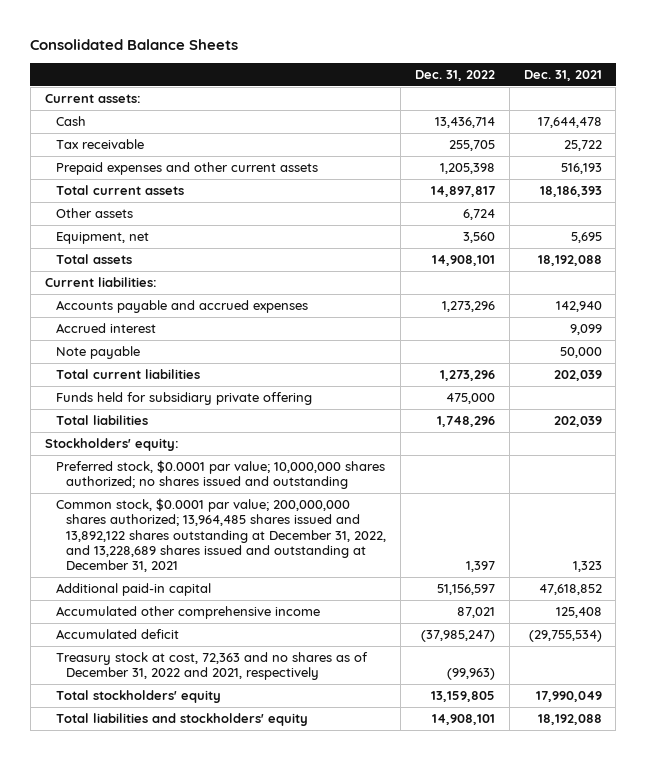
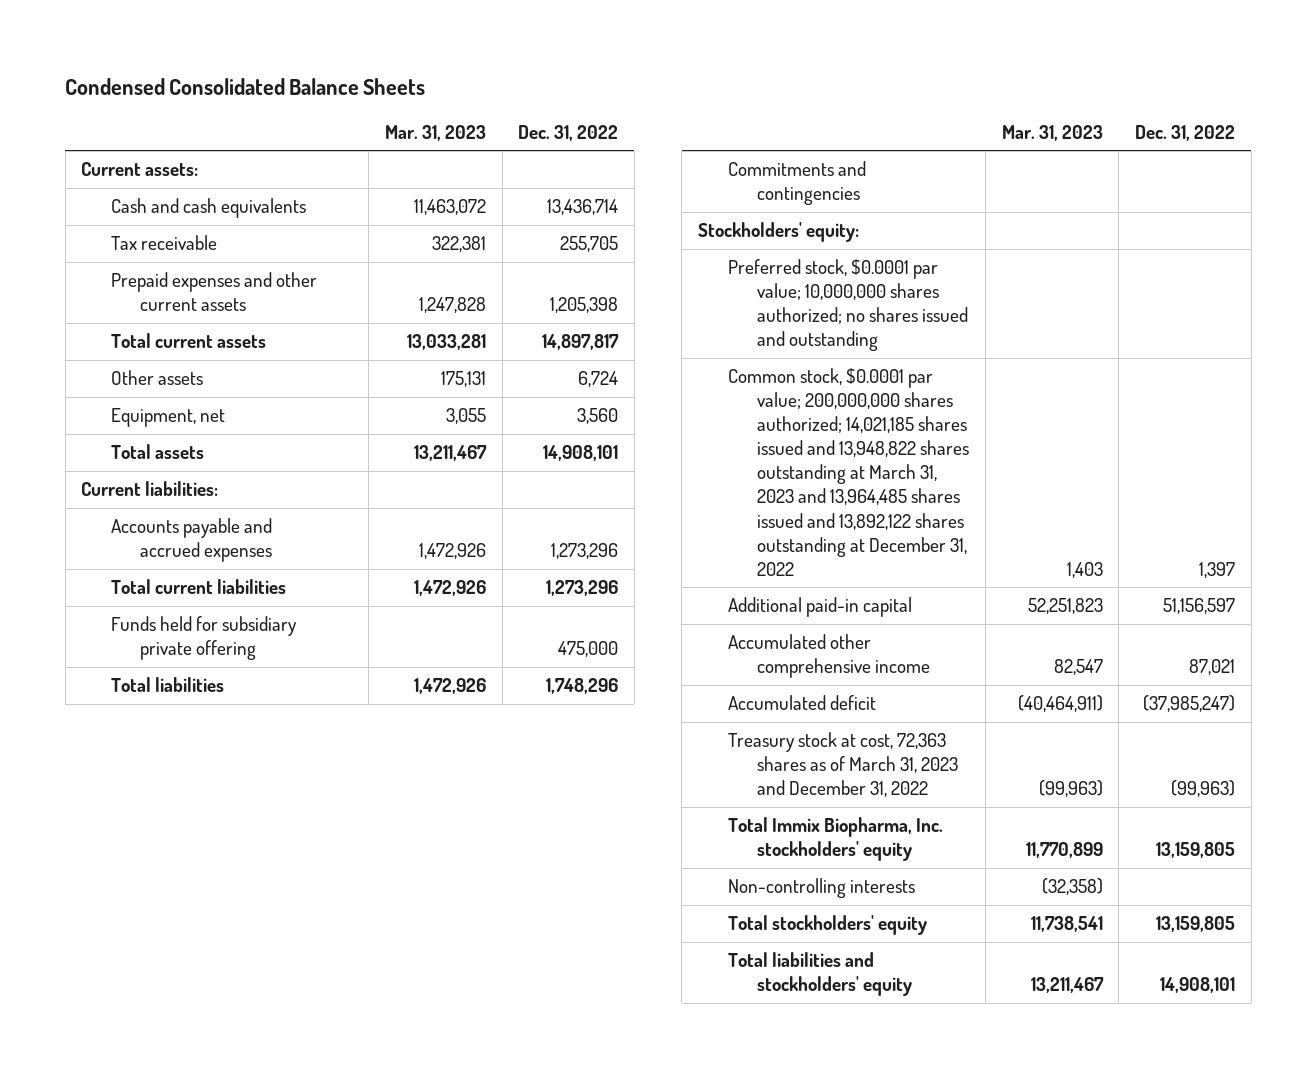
[30,39,239,51] Consolidated Balance Sheets -> [65,77,426,95] Condensed Consolidated Balance Sheets
[523,70,602,82] Dec. 31, 2021 -> none
none -> [384,124,486,141] Mar. 31, 2023
[55,115,86,126] Cash -> [110,198,306,219] Cash and cash equivalents
[55,322,156,333] Accrued interest -> none
[55,345,140,359] Note payable -> none
none -> [727,161,866,206] Commitments and contingencies
[55,497,387,573] Common stock, $0.0001 par value; 200,000,000 shares authorized; 13,964,485 shares issued and 13,892,122 shares outstanding at December 31, 2022, and 13,228,689 shares issued and outstanding at December 31, 2021 -> [727,368,970,576] Common stock, $0.0001 par value; 200,000,000 shares authorized; 14,021,185 shares issued and 13,948,822 shares outstanding at March 31, 2023 and 13,964,485 shares issued and 13,892,122 shares outstanding at December 31, 2022
[55,651,368,681] Treasury stock at cost, 72,363 and no shares as of December 31, 2022 and 2021, respectively -> [727,732,959,798] Treasury stock at cost, 72,363 shares as of March 31, 2023 and December 31, 2022
none -> [727,817,943,862] Total Immix Biopharma, Inc. stockholders' equity
none -> [727,878,915,899] Non-controlling interests

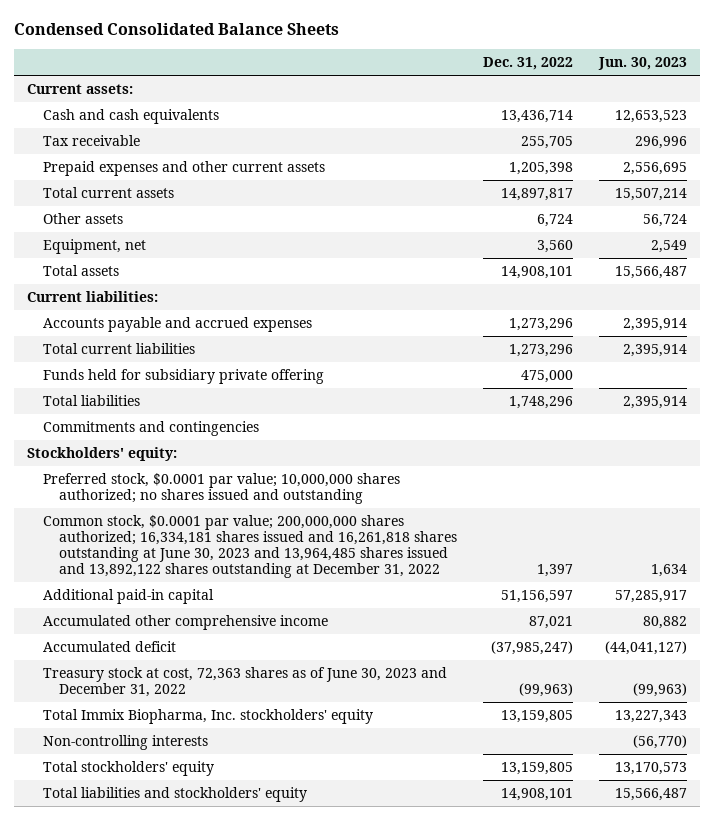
[384,124,486,141] Mar. 31, 2023 -> none
none -> [597,57,687,71] Jun. 30, 2023
[727,368,970,576] Common stock, $0.0001 par value; 200,000,000 shares authorized; 14,021,185 shares issued and 13,948,822 shares outstanding at March 31, 2023 and 13,964,485 shares issued and 13,892,122 shares outstanding at December 31, 2022 -> [42,515,457,579] Common stock, $0.0001 par value; 200,000,000 shares authorized; 16,334,181 shares issued and 16,261,818 shares outstanding at June 30, 2023 and 13,964,485 shares issued and 13,892,122 shares outstanding at December 31, 2022
[727,732,959,798] Treasury stock at cost, 72,363 shares as of March 31, 2023 and December 31, 2022 -> [42,667,447,698] Treasury stock at cost, 72,363 shares as of June 30, 2023 and December 31, 2022

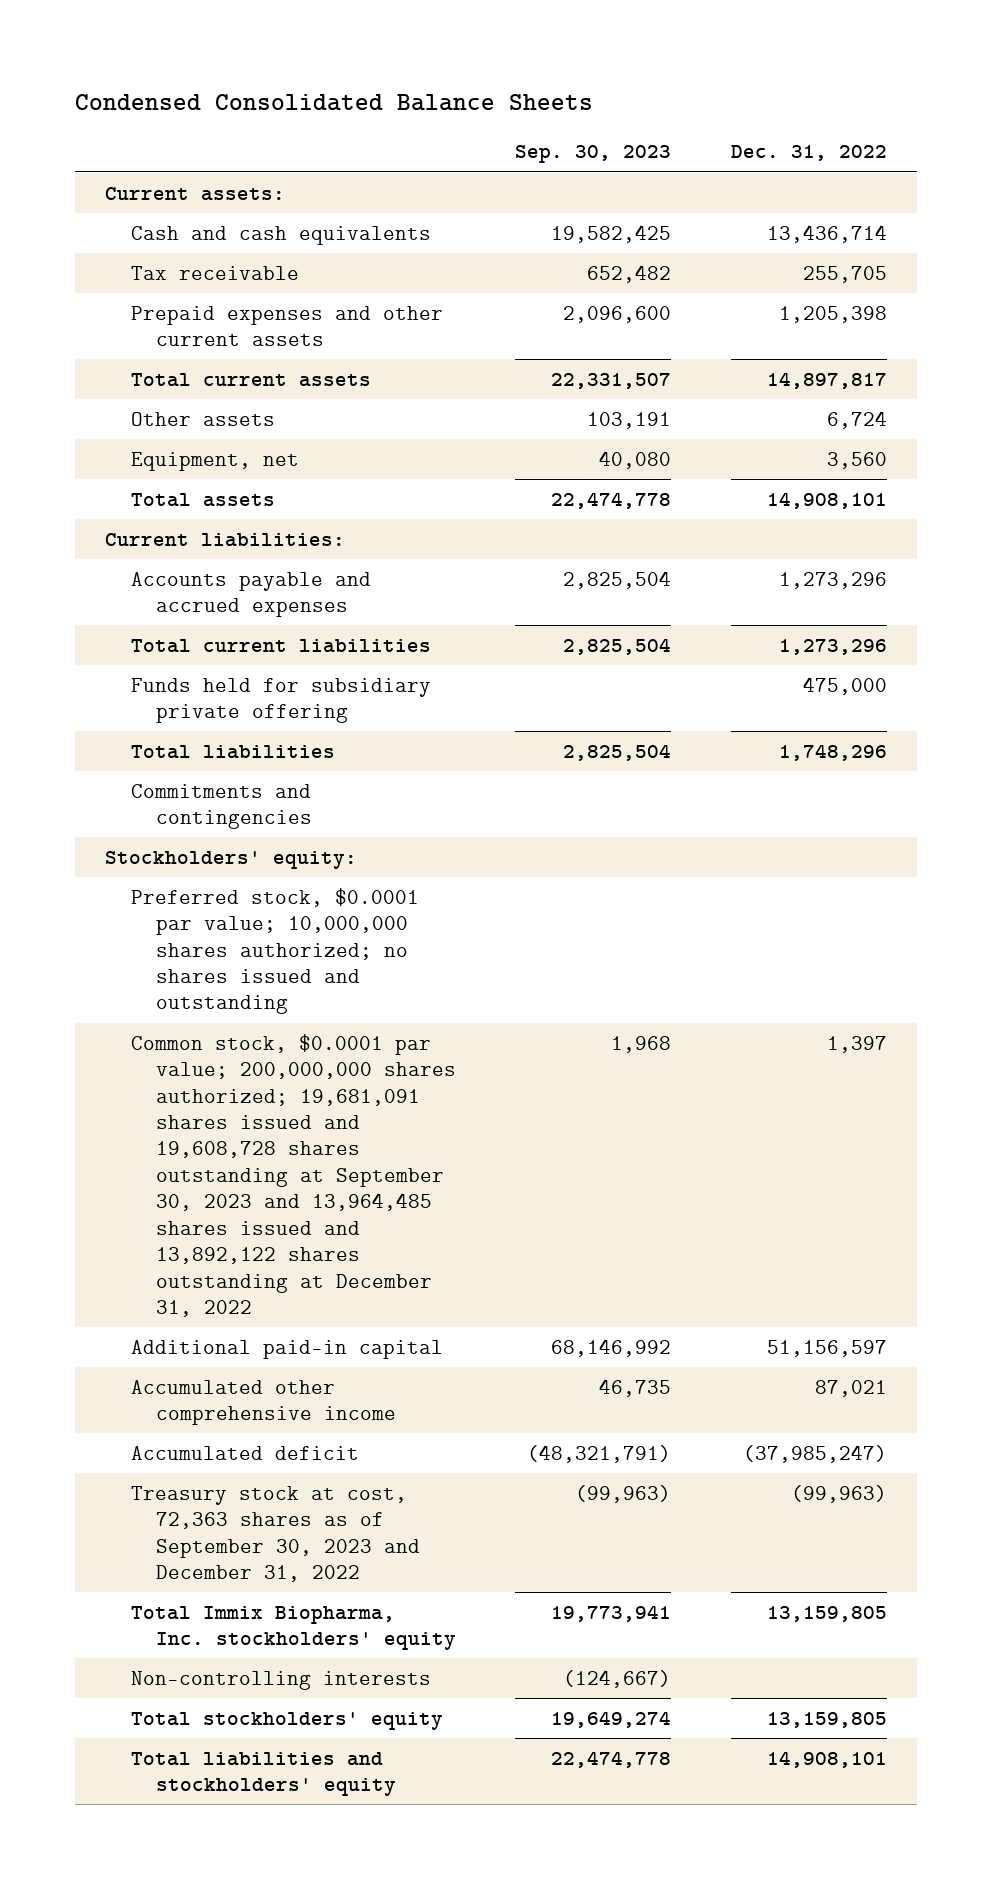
[597,57,687,71] Jun. 30, 2023 -> none
none -> [515,145,672,164] Sep. 30, 2023
[42,515,457,579] Common stock, $0.0001 par value; 200,000,000 shares authorized; 16,334,181 shares issued and 16,261,818 shares outstanding at June 30, 2023 and 13,964,485 shares issued and 13,892,122 shares outstanding at December 31, 2022 -> [130,1033,456,1318] Common stock, $0.0001 par value; 200,000,000 shares authorized; 19,681,091 shares issued and 19,608,728 shares outstanding at September 30, 2023 and 13,964,485 shares issued and 13,892,122 shares outstanding at December 31, 2022
[42,667,447,698] Treasury stock at cost, 72,363 shares as of June 30, 2023 and December 31, 2022 -> [130,1485,420,1582] Treasury stock at cost, 72,363 shares as of September 30, 2023 and December 31, 2022

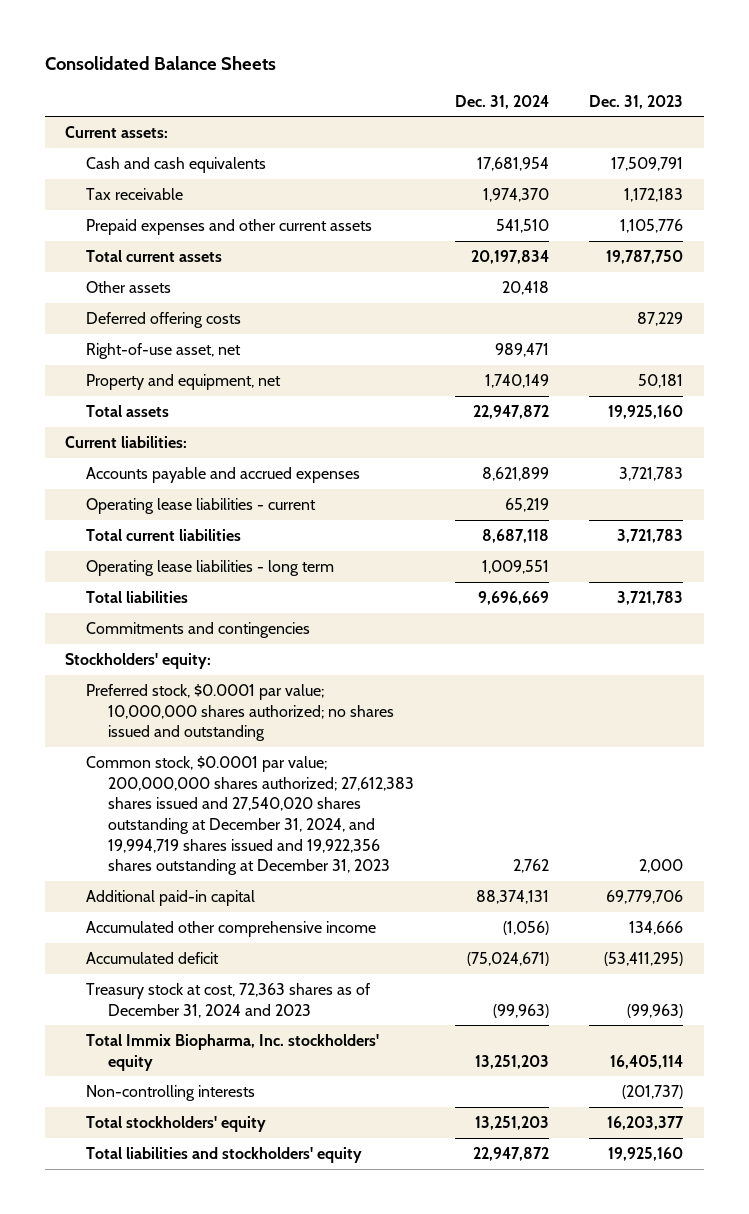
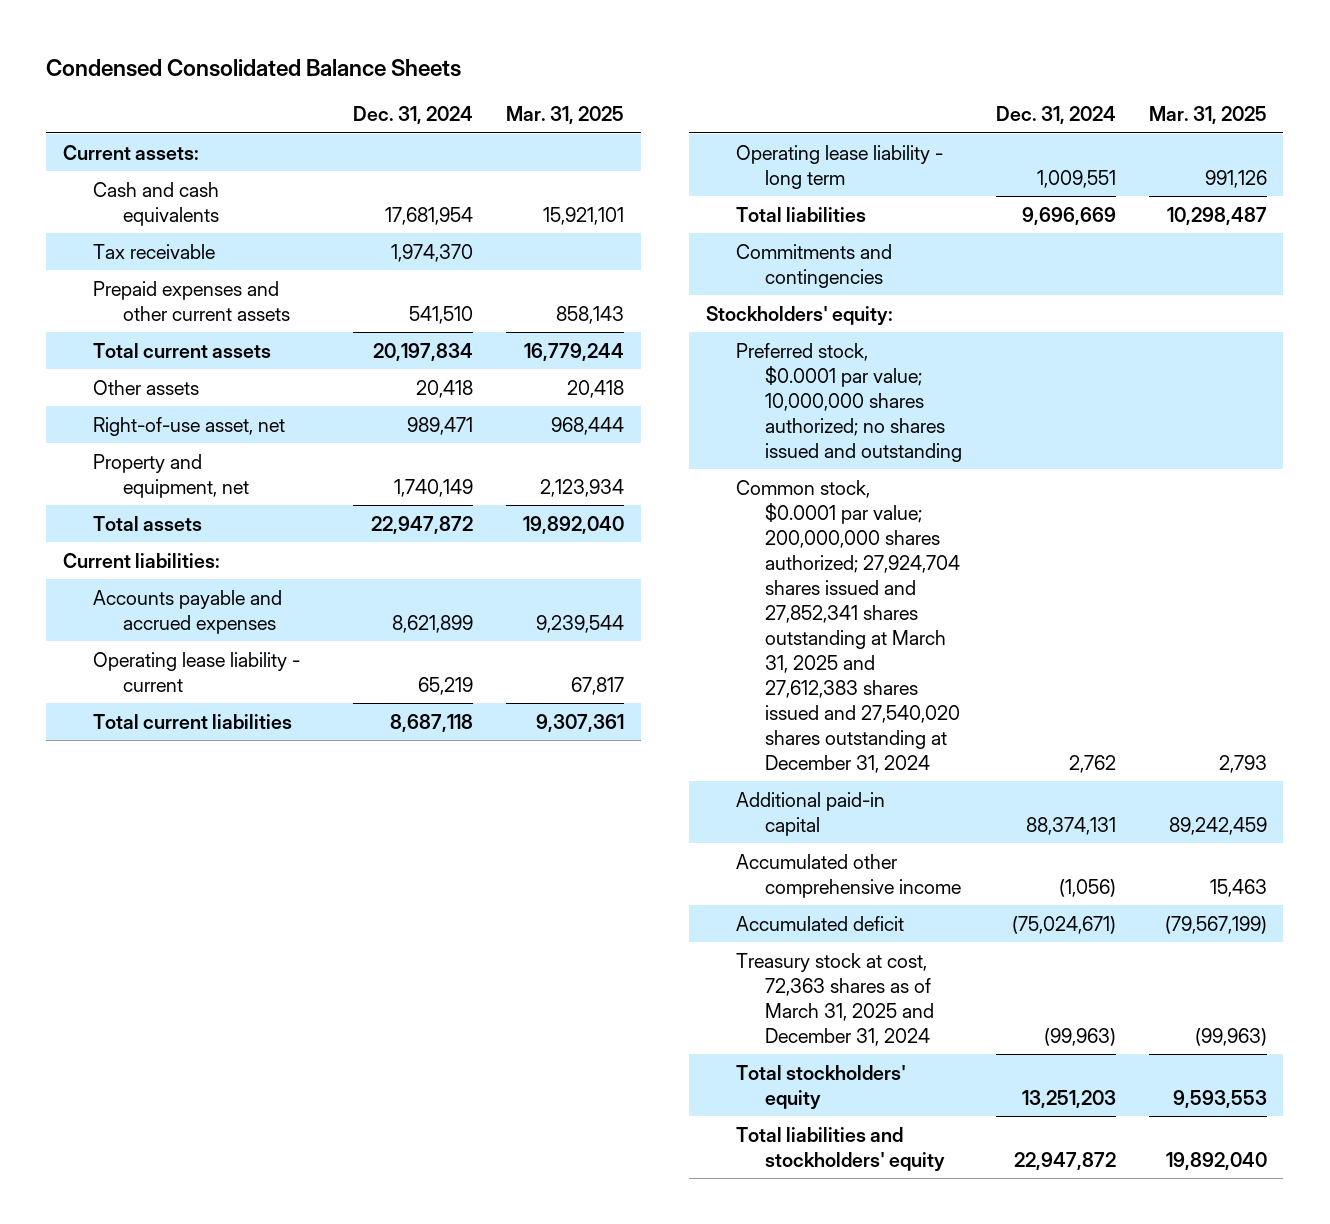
[44,55,276,70] Consolidated Balance Sheets -> [46,59,462,78] Condensed Consolidated Balance Sheets
[589,94,684,109] Dec. 31, 2023 -> none
none -> [506,106,625,125] Mar. 31, 2025
[86,311,242,328] Deferred offering costs -> none
[86,497,317,514] Operating lease liabilities - current -> [92,651,300,692] Operating lease liability - current
[86,559,335,576] Operating lease liabilities - long term -> [735,144,943,189] Operating lease liability - long term
[86,755,414,876] Common stock, $0.0001 par value; 200,000,000 shares authorized; 27,612,383 shares issued and 27,540,020 shares outstanding at December 31, 2024, and 19,994,719 shares issued and 19,922,356 shares outstanding at December 31, 2023 -> [735,479,961,773] Common stock, $0.0001 par value; 200,000,000 shares authorized; 27,924,704 shares issued and 27,852,341 shares outstanding at March 31, 2025 and 27,612,383 shares issued and 27,540,020 shares outstanding at December 31, 2024
[86,1033,380,1071] Total Immix Biopharma, Inc. stockholders' equity -> none
[86,1084,256,1101] Non-controlling interests -> none
[86,982,372,1018] Treasury stock at cost, 72,363 shares as of December 31, 2024 and 2023 -> [735,952,935,1046] Treasury stock at cost, 72,363 shares as of March 31, 2025 and December 31, 2024

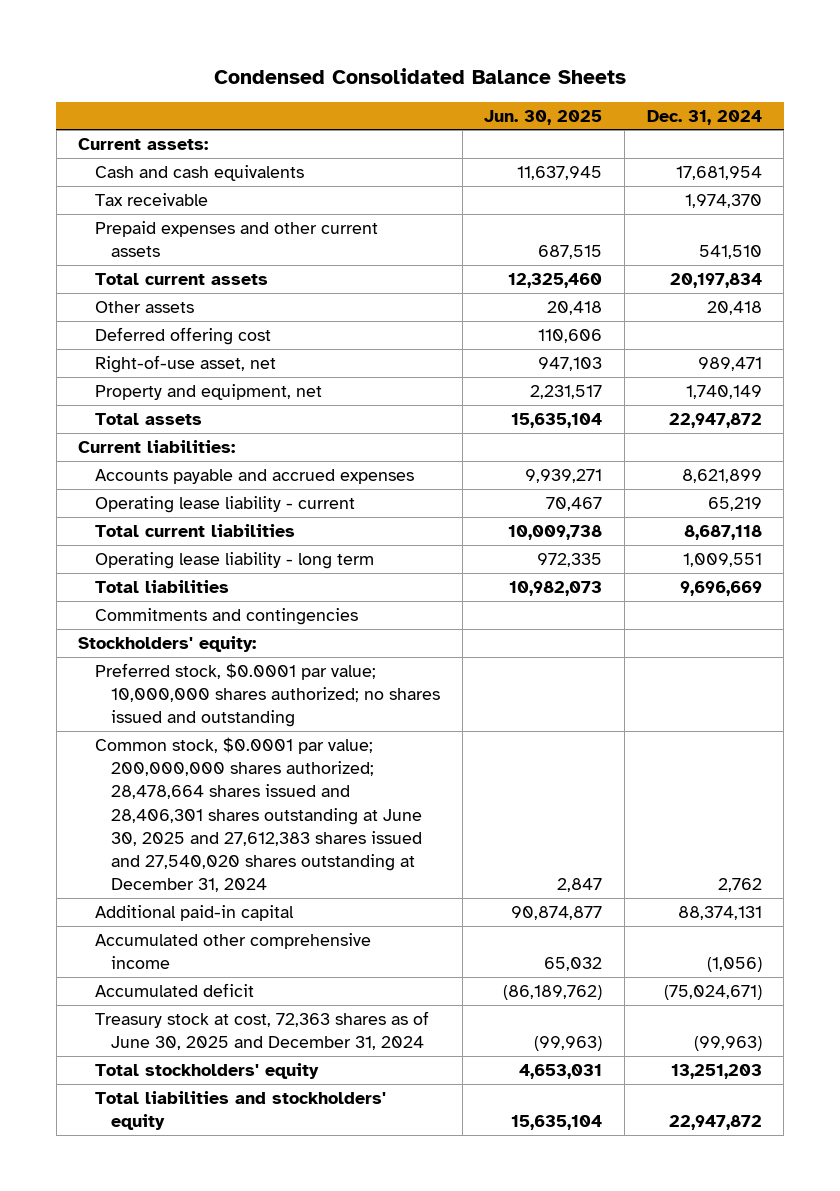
[506,106,625,125] Mar. 31, 2025 -> none
none -> [484,109,603,125] Jun. 30, 2025
none -> [94,326,271,345] Deferred offering cost
[735,479,961,773] Common stock, $0.0001 par value; 200,000,000 shares authorized; 27,924,704 shares issued and 27,852,341 shares outstanding at March 31, 2025 and 27,612,383 shares issued and 27,540,020 shares outstanding at December 31, 2024 -> [94,736,423,893] Common stock, $0.0001 par value; 200,000,000 shares authorized; 28,478,664 shares issued and 28,406,301 shares outstanding at June 30, 2025 and 27,612,383 shares issued and 27,540,020 shares outstanding at December 31, 2024
[735,952,935,1046] Treasury stock at cost, 72,363 shares as of March 31, 2025 and December 31, 2024 -> [94,1010,429,1051] Treasury stock at cost, 72,363 shares as of June 30, 2025 and December 31, 2024

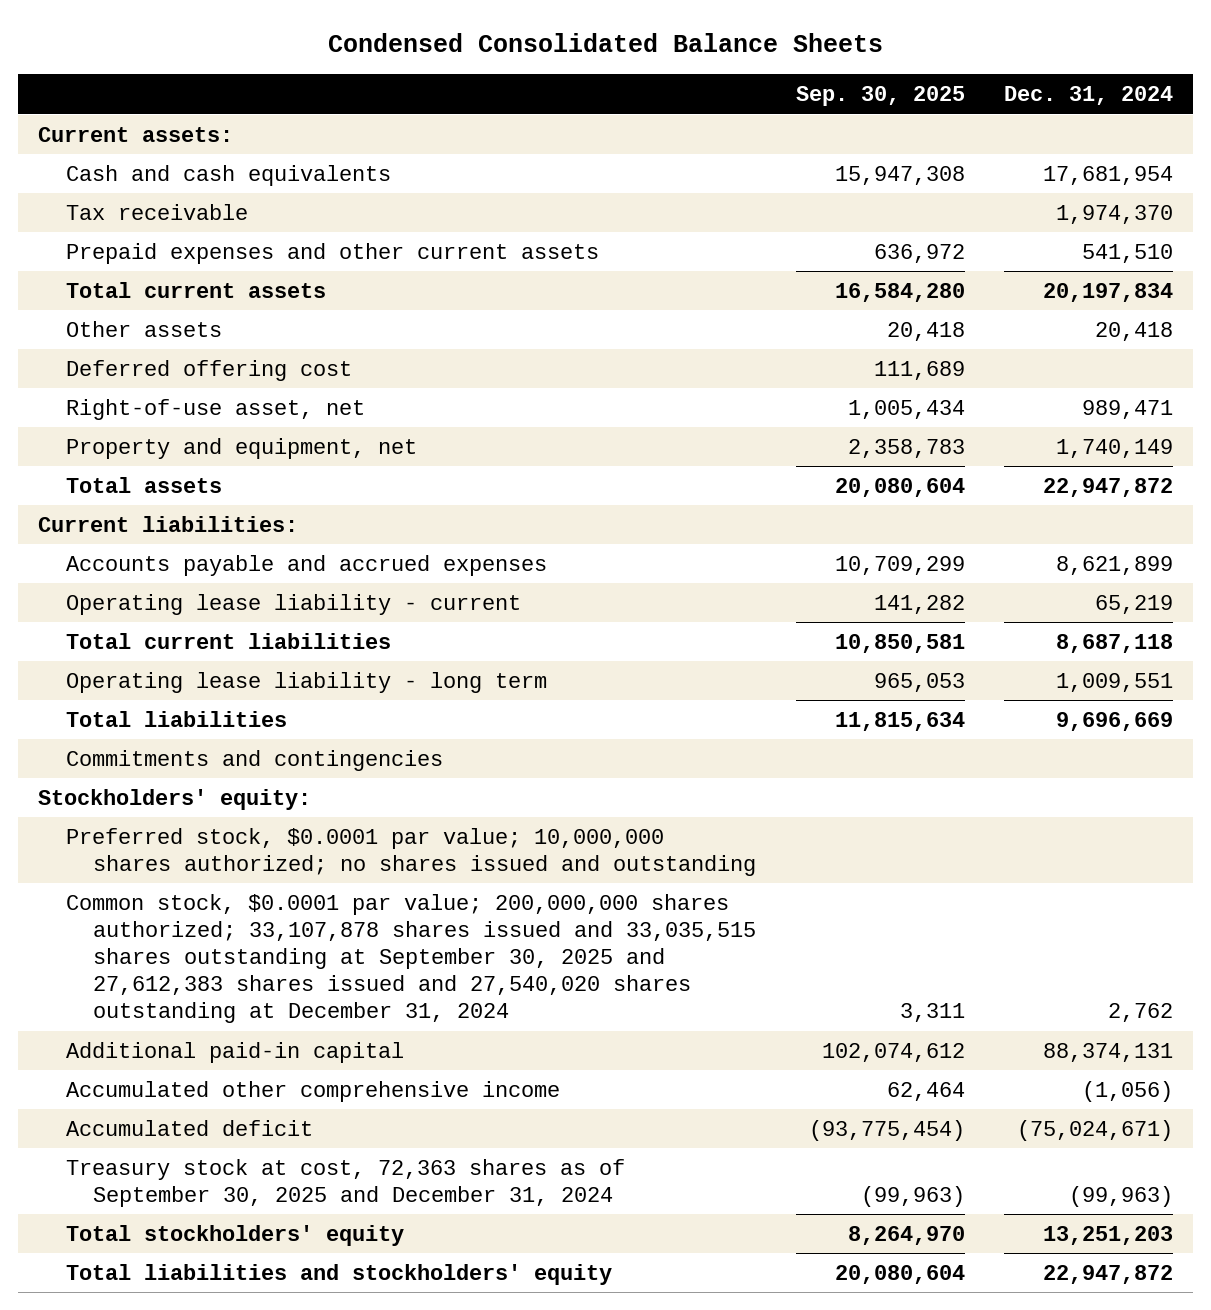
[484,109,603,125] Jun. 30, 2025 -> none
none -> [795,86,965,107] Sep. 30, 2025
[94,736,423,893] Common stock, $0.0001 par value; 200,000,000 shares authorized; 28,478,664 shares issued and 28,406,301 shares outstanding at June 30, 2025 and 27,612,383 shares issued and 27,540,020 shares outstanding at December 31, 2024 -> [65,893,757,1024] Common stock, $0.0001 par value; 200,000,000 shares authorized; 33,107,878 shares issued and 33,035,515 shares outstanding at September 30, 2025 and 27,612,383 shares issued and 27,540,020 shares outstanding at December 31, 2024
[94,1010,429,1051] Treasury stock at cost, 72,363 shares as of June 30, 2025 and December 31, 2024 -> [65,1158,625,1207] Treasury stock at cost, 72,363 shares as of September 30, 2025 and December 31, 2024

